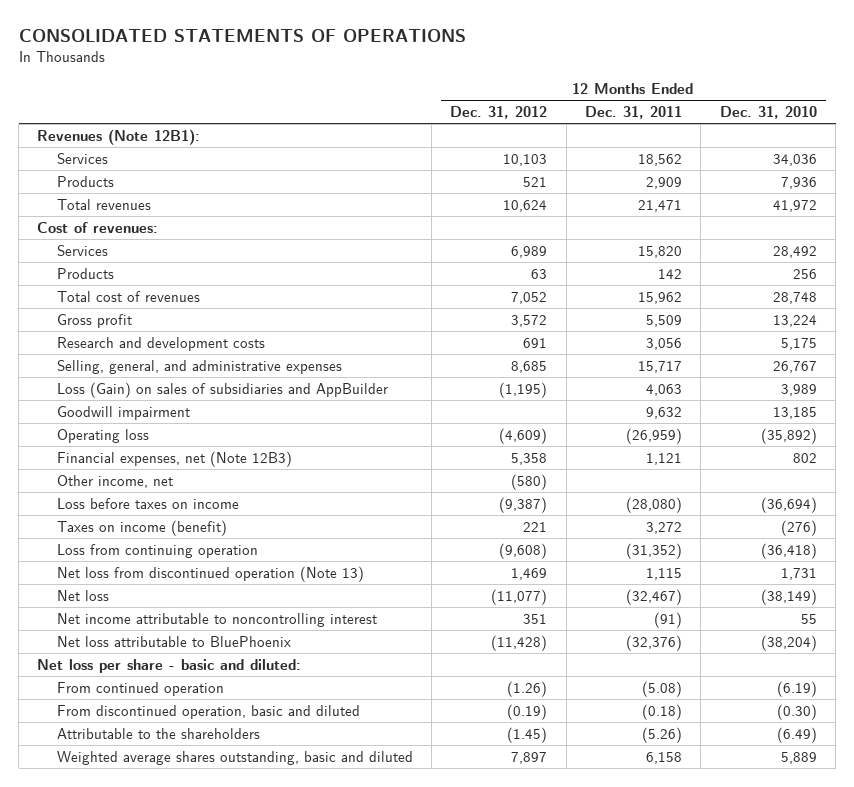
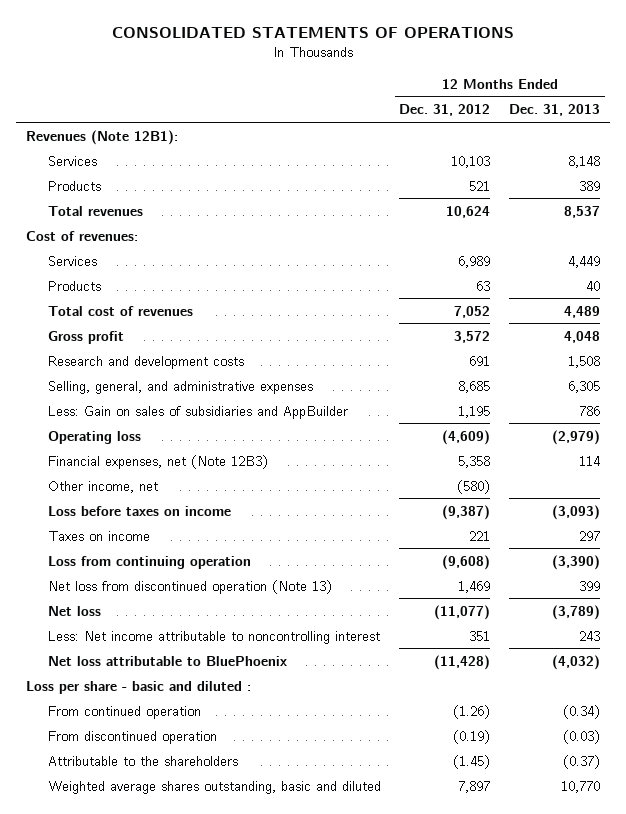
[584,106,682,120] Dec. 31, 2011 -> none
[719,106,817,120] Dec. 31, 2010 -> none
none -> [509,104,601,117] Dec. 31, 2013
[56,405,190,420] Goodwill impairment -> none
[56,381,388,398] Loss (Gain) on sales of subsidiaries and AppBuilder -> [47,405,348,419] Less: Gain on sales of subsidiaries and AppBuilder
[499,381,548,398] (1,195) -> [458,405,491,418] 1,195
[56,519,227,536] Taxes on income (benefit) -> [47,530,150,541] Taxes on income
[56,612,377,627] Net income attributable to noncontrolling interest -> [47,630,380,644] Less: Net income attributable to noncontrolling interest
[37,658,302,673] Net loss per share - basic and diluted: -> [25,680,251,694] Loss per share - basic and diluted :
[56,704,360,719] From discontinued operation, basic and diluted -> [47,730,217,744] From discontinued operation

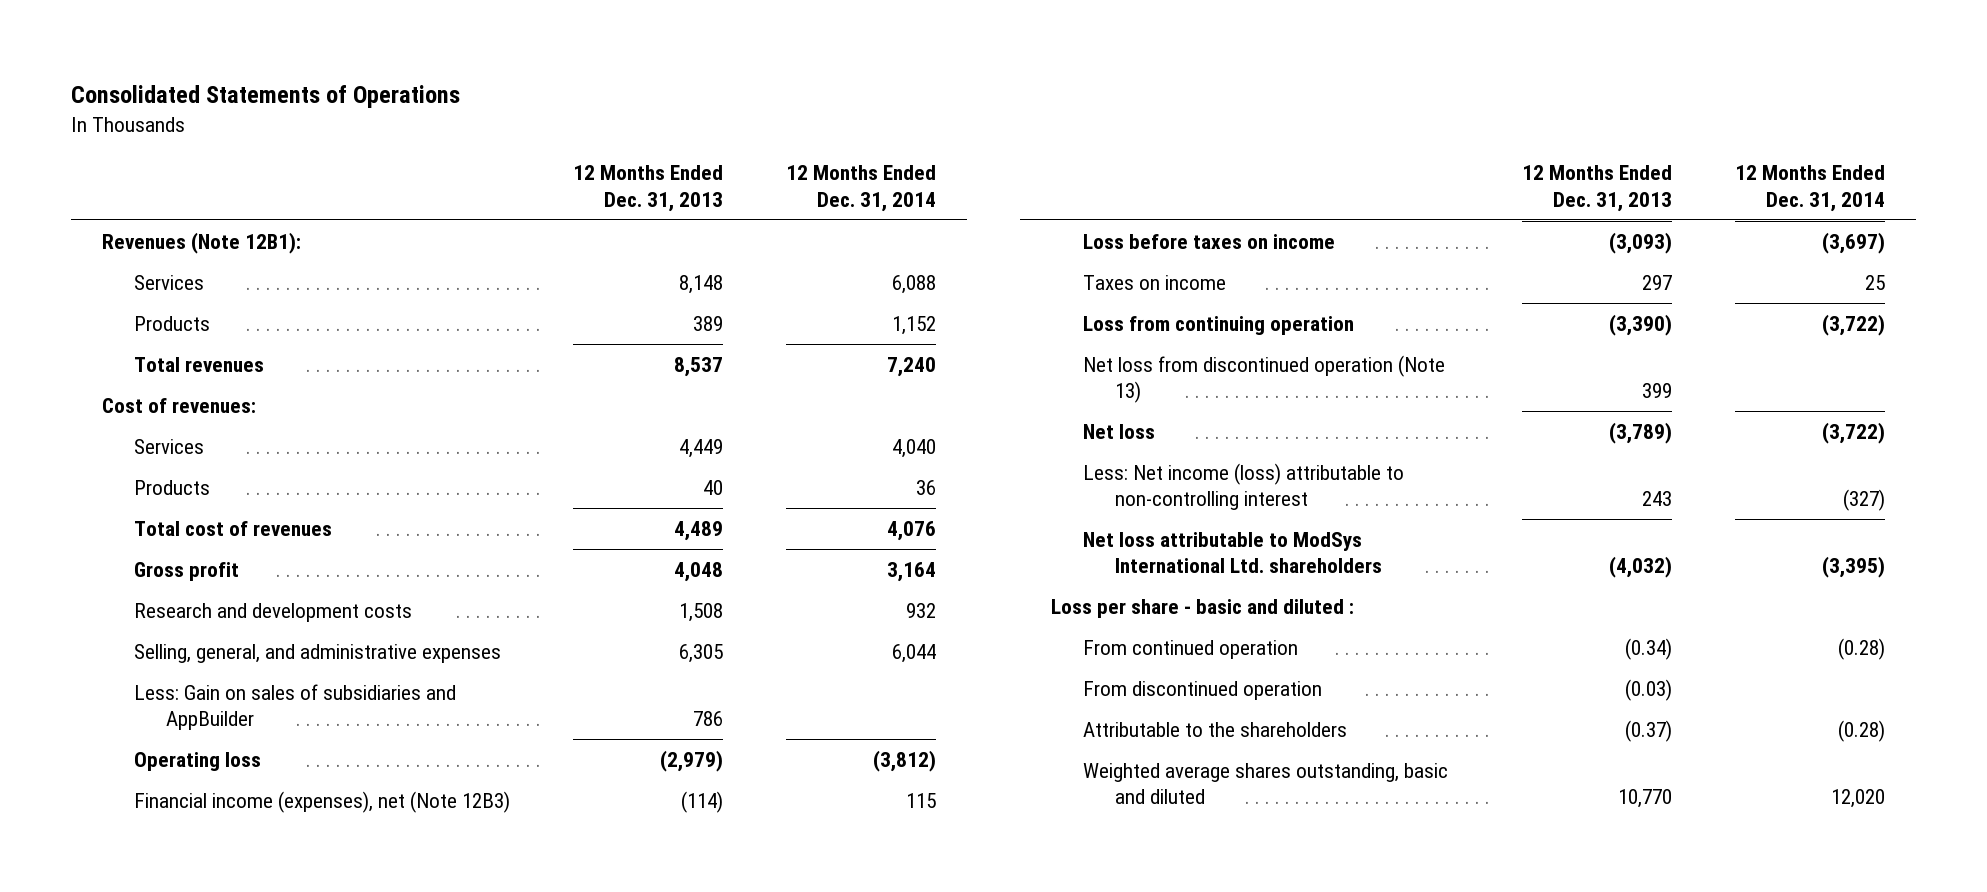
[112,27,515,39] CONSOLIDATED STATEMENTS OF OPERATIONS -> [70,85,460,109] Consolidated Statements of Operations
[399,104,491,117] Dec. 31, 2012 -> none
none -> [785,165,936,212] 12 Months Ended Dec. 31, 2014
[47,480,158,493] Other income, net -> none
[47,454,268,469] Financial expenses, net (Note 12B3) -> [133,790,510,813] Financial income (expenses), net (Note 12B3)
[579,455,601,466] 114 -> [680,790,723,813] (114)
[47,630,380,644] Less: Net income attributable to noncontrolling interest -> [1082,462,1404,511] Less: Net income (loss) attributable to non-controlling interest
[47,655,287,666] Net loss attributable to BluePhoenix -> [1082,531,1382,574] Net loss attributable to ModSys International Ltd. shareholders

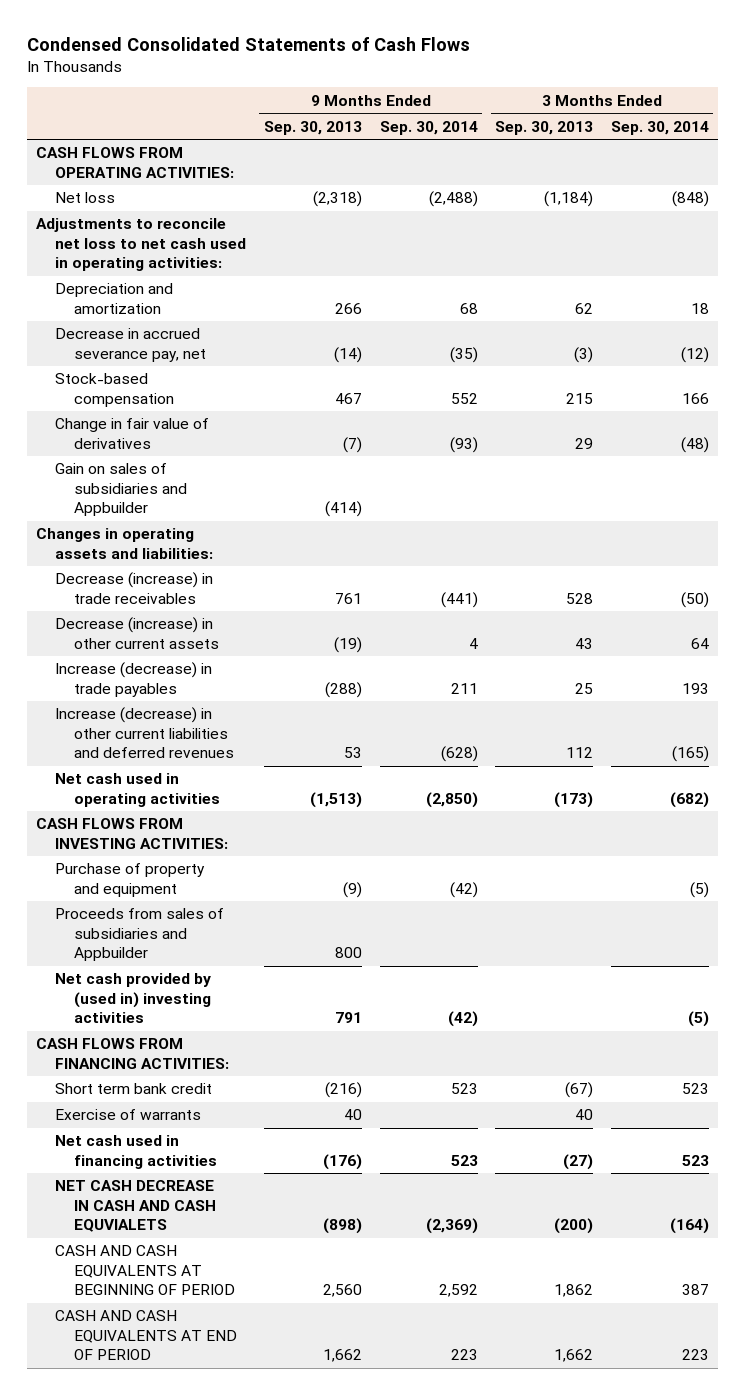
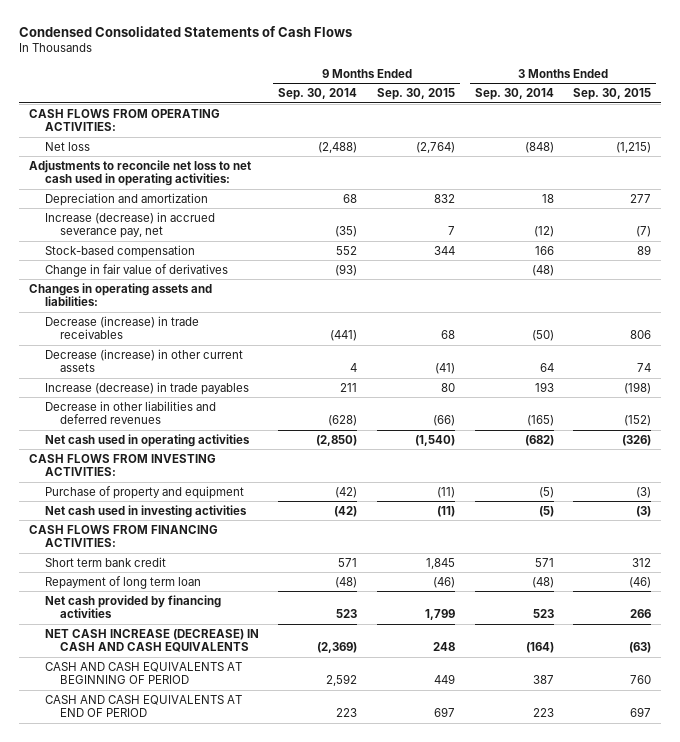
[263,120,362,135] Sep. 30, 2013 -> none
[495,120,594,135] Sep. 30, 2013 -> none
none -> [376,88,455,101] Sep. 30, 2015
none -> [573,88,652,101] Sep. 30, 2015
[55,328,207,362] Decrease in accrued severance pay, net -> [44,211,215,239] Increase (decrease) in accrued severance pay, net
[55,463,188,517] Gain on sales of subsidiaries and Appbuilder -> none
[55,707,235,759] Increase (decrease) in other current liabilities and deferred revenues -> [44,400,216,425] Decrease in other liabilities and deferred revenues
[55,908,225,962] Proceeds from sales of subsidiaries and Appbuilder -> none
[55,973,212,1024] Net cash provided by (used in) investing activities -> [44,504,247,518] Net cash used in investing activities
[55,1109,202,1121] Exercise of warrants -> none
[450,1083,478,1095] 523 -> [338,557,358,567] 571
[682,1083,710,1095] 523 -> [534,557,554,567] 571
none -> [44,575,201,589] Repayment of long term loan
[55,1135,218,1169] Net cash used in financing activities -> [44,594,221,619] Net cash provided by financing activities
[55,1180,217,1233] NET CASH DECREASE IN CASH AND CASH EQUVIALETS -> [44,628,259,653] NET CASH INCREASE (DECREASE) IN CASH AND CASH EQUIVALENTS

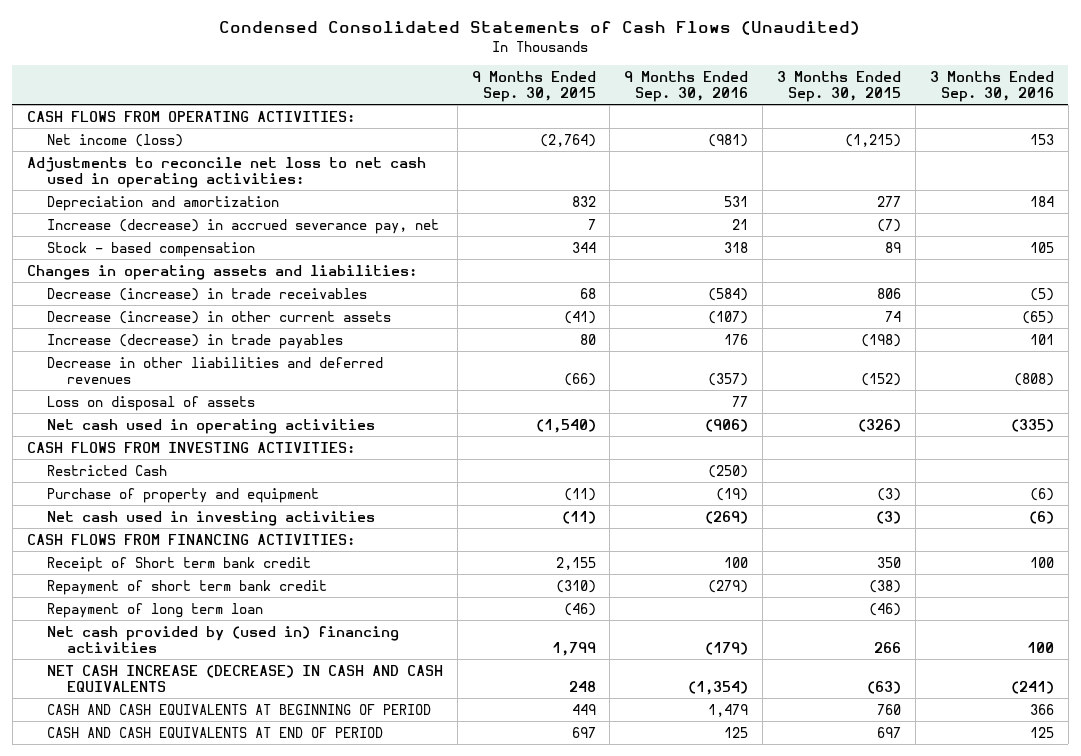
[18,25,352,37] Condensed Consolidated Statements of Cash Flows -> [219,21,861,36] Condensed Consolidated Statements of Cash Flows (Unaudited)
[278,88,358,101] Sep. 30, 2014 -> none
[474,88,554,101] Sep. 30, 2014 -> none
none -> [624,70,749,102] 9 Months Ended Sep. 30, 2016
none -> [930,70,1055,102] 3 Months Ended Sep. 30, 2016
[44,141,90,151] Net loss -> [46,133,183,147] Net income (loss)
[44,263,228,277] Change in fair value of derivatives -> none
[44,244,195,258] Stock-based compensation -> [46,241,255,257] Stock - based compensation
none -> [46,395,255,411] Loss on disposal of assets
none -> [46,464,167,476] Restricted Cash
[44,556,166,567] Short term bank credit -> [46,556,311,572] Receipt of Short term bank credit
[425,557,455,569] 1,845 -> [555,556,596,570] 2,155
[632,557,652,567] 312 -> [877,556,902,568] 350
none -> [46,579,327,595] Repayment of short term bank credit
[44,594,221,619] Net cash provided by financing activities -> [46,625,399,653] Net cash provided by (used in) financing activities

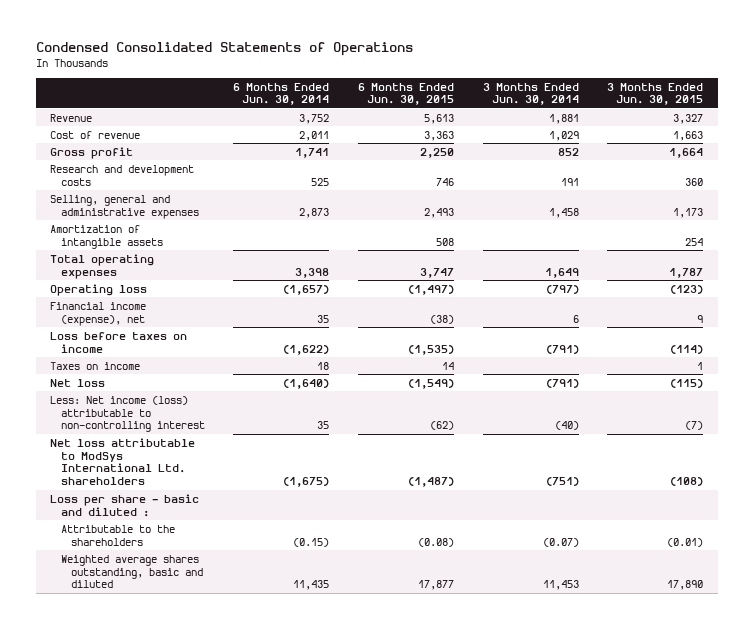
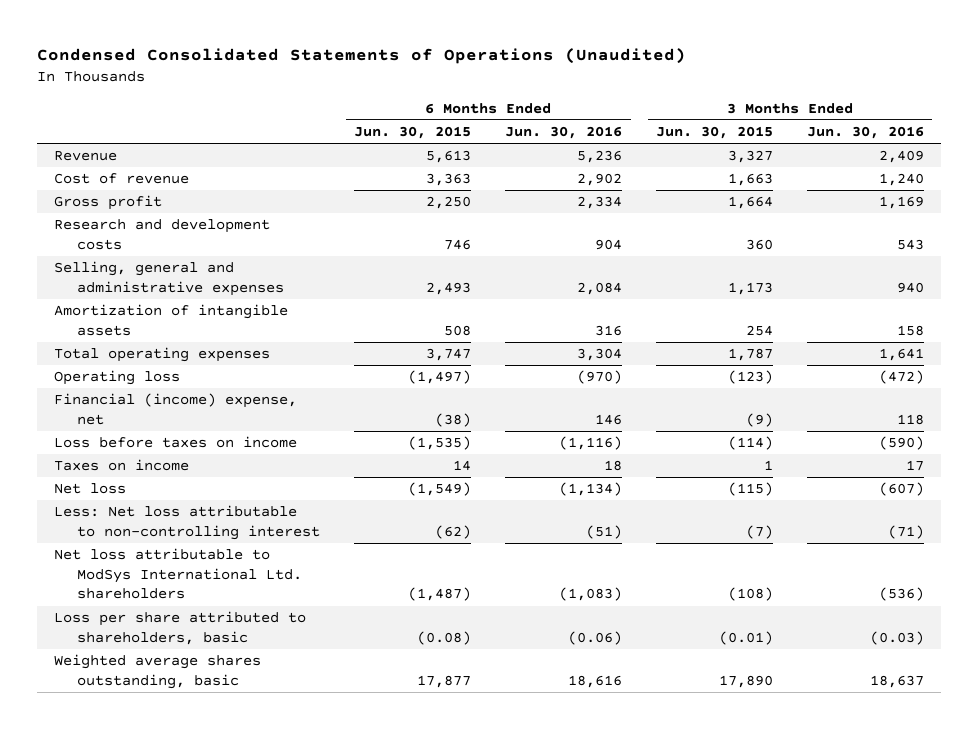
[35,42,413,57] Condensed Consolidated Statements of Operations -> [36,48,686,65] Condensed Consolidated Statements of Operations (Unaudited)
[233,82,330,106] 6 Months Ended Jun. 30, 2014 -> none
[482,82,579,106] 3 Months Ended Jun. 30, 2014 -> none
none -> [505,125,623,139] Jun. 30, 2016
none -> [806,125,924,139] Jun. 30, 2016
[50,301,147,326] Financial income (expense), net -> [53,393,297,425] Financial (income) expense, net
[697,314,704,323] 9 -> [746,412,774,427] (9)
[50,395,205,433] Less: Net income (loss) attributable to non-controlling interest -> [53,505,321,540] Less: Net loss attributable to non-controlling interest
[50,493,200,517] Loss per share - basic and diluted : -> none
[60,524,175,546] Attributable to the shareholders -> none
none -> [53,611,306,645] Loss per share attributed to shareholders, basic
[60,554,203,589] Weighted average shares outstanding, basic and diluted -> [53,654,261,689] Weighted average shares outstanding, basic

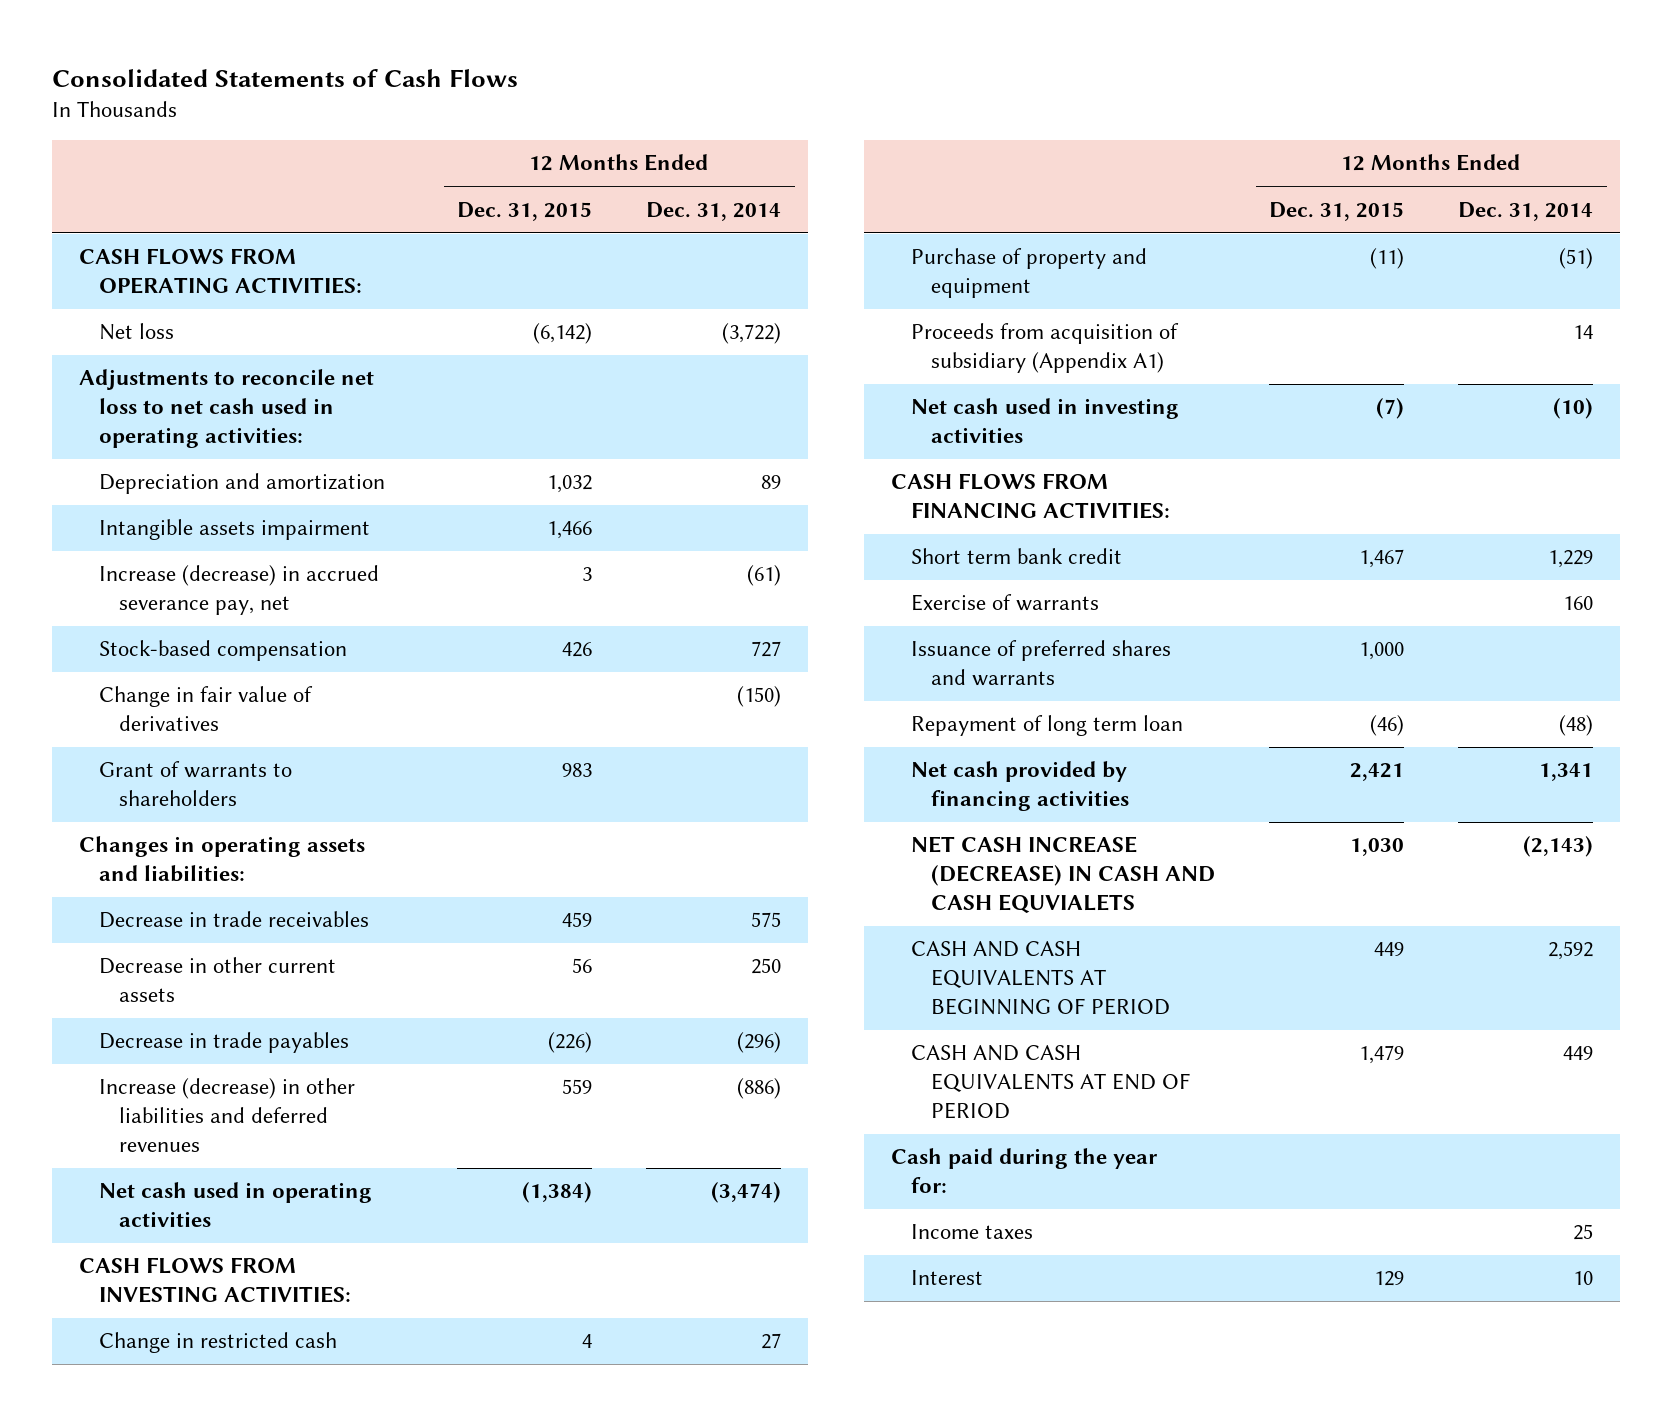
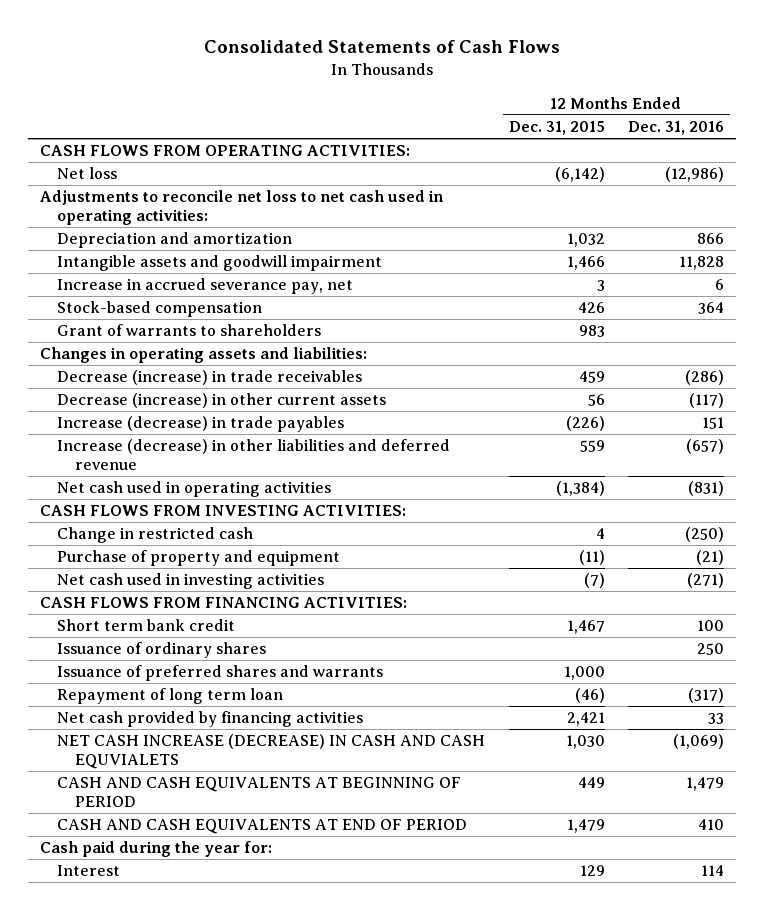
[646,201,782,221] Dec. 31, 2014 -> none
none -> [628,121,725,136] Dec. 31, 2016
[99,519,371,541] Intangible assets impairment -> [57,255,383,272] Intangible assets and goodwill impairment
[99,565,380,616] Increase (decrease) in accrued severance pay, net -> [57,278,354,295] Increase in accrued severance pay, net
[99,686,314,732] Change in fair value of derivatives -> none
[99,911,370,929] Decrease in trade receivables -> [57,370,363,386] Decrease (increase) in trade receivables
[99,957,337,1003] Decrease in other current assets -> [57,393,387,409] Decrease (increase) in other current assets
[99,1032,350,1054] Decrease in trade payables -> [57,416,345,433] Increase (decrease) in trade payables
[99,1078,356,1153] Increase (decrease) in other liabilities and deferred revenues -> [57,439,451,471] Increase (decrease) in other liabilities and deferred revenue
[911,323,1180,374] Proceeds from acquisition of subsidiary (Appendix A1) -> none
[911,594,1100,612] Exercise of warrants -> none
none -> [57,642,267,659] Issuance of ordinary shares
[911,1224,1034,1240] Income taxes -> none

